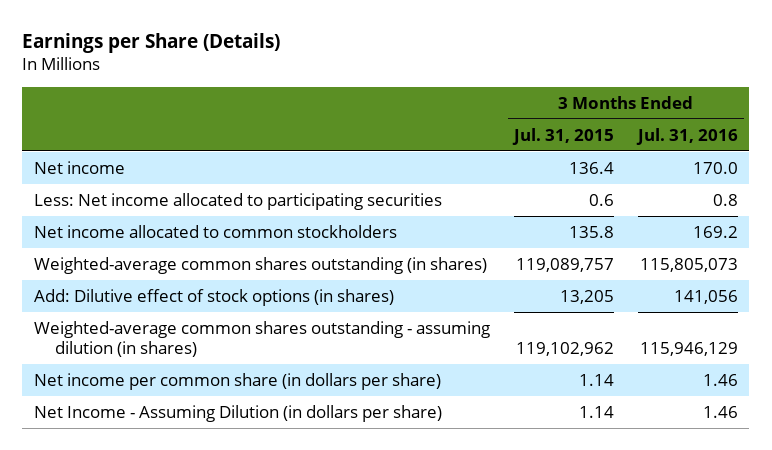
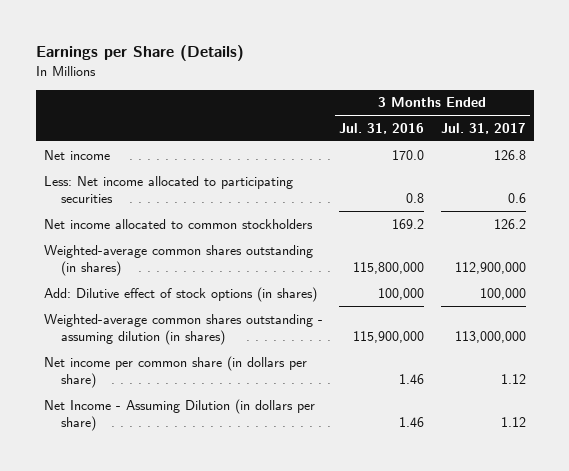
[511,127,614,145] Jul. 31, 2015 -> none
none -> [440,122,526,134] Jul. 31, 2017
[639,257,738,272] 115,805,073 -> [353,261,425,274] 115,800,000
[673,289,738,304] 141,056 -> [378,287,425,300] 100,000
[639,342,738,357] 115,946,129 -> [353,330,425,343] 115,900,000

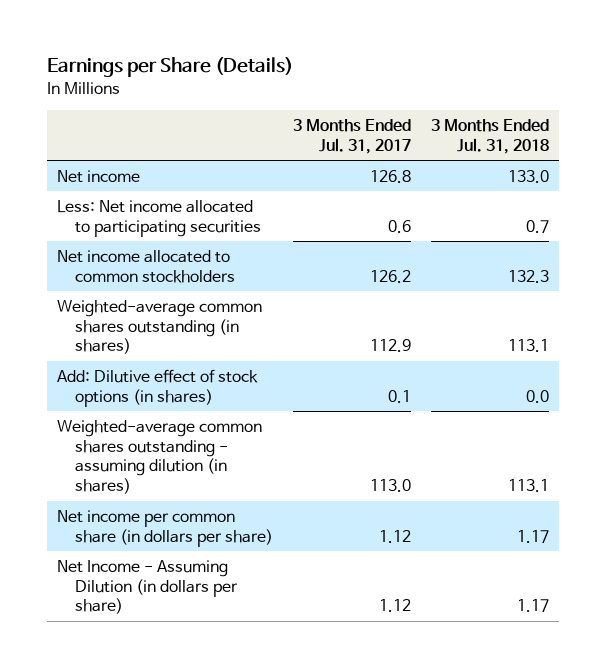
[339,122,425,134] Jul. 31, 2016 -> none
none -> [430,119,549,155] 3 Months Ended Jul. 31, 2018
[454,261,526,274] 112,900,000 -> [369,339,411,353] 112.9
[479,287,526,300] 100,000 -> [387,389,411,403] 0.1
[454,330,526,343] 113,000,000 -> [369,479,411,493] 113.0

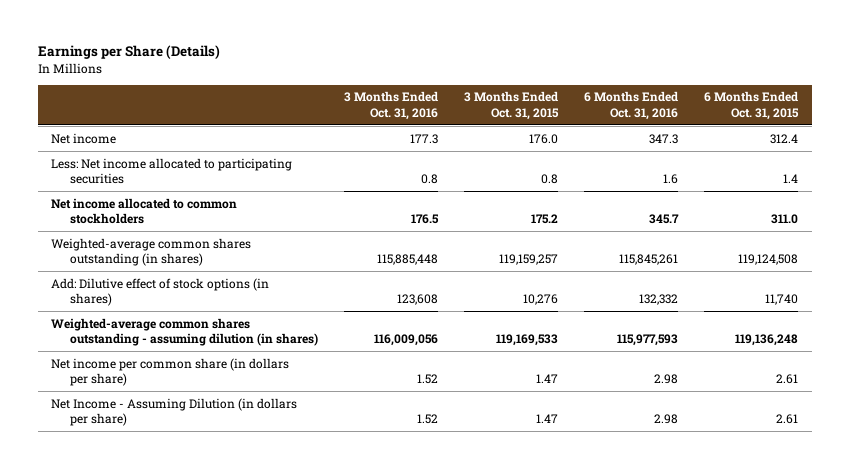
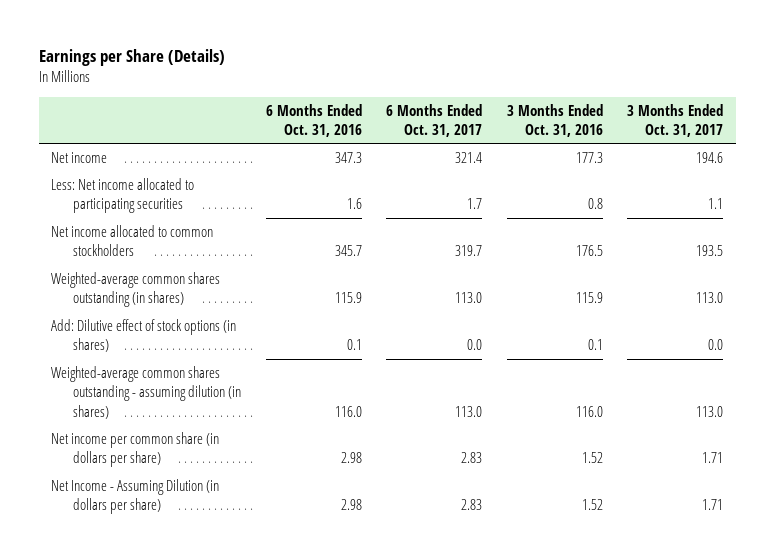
[464,91,560,120] 3 Months Ended Oct. 31, 2015 -> none
[704,91,800,120] 6 Months Ended Oct. 31, 2015 -> none
none -> [386,103,483,137] 6 Months Ended Oct. 31, 2017
none -> [627,103,724,137] 3 Months Ended Oct. 31, 2017
[376,253,438,265] 115,885,448 -> [575,292,603,304] 115.9
[619,253,679,265] 115,845,261 -> [334,292,362,304] 115.9
[396,293,438,305] 123,608 -> [587,339,603,351] 0.1
[639,293,679,305] 132,332 -> [346,339,362,351] 0.1
[373,333,438,346] 116,009,056 -> [575,405,603,417] 116.0
[617,333,679,346] 115,977,593 -> [334,405,362,417] 116.0

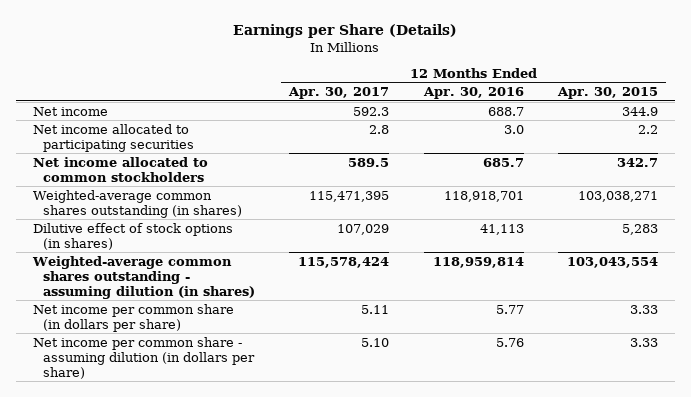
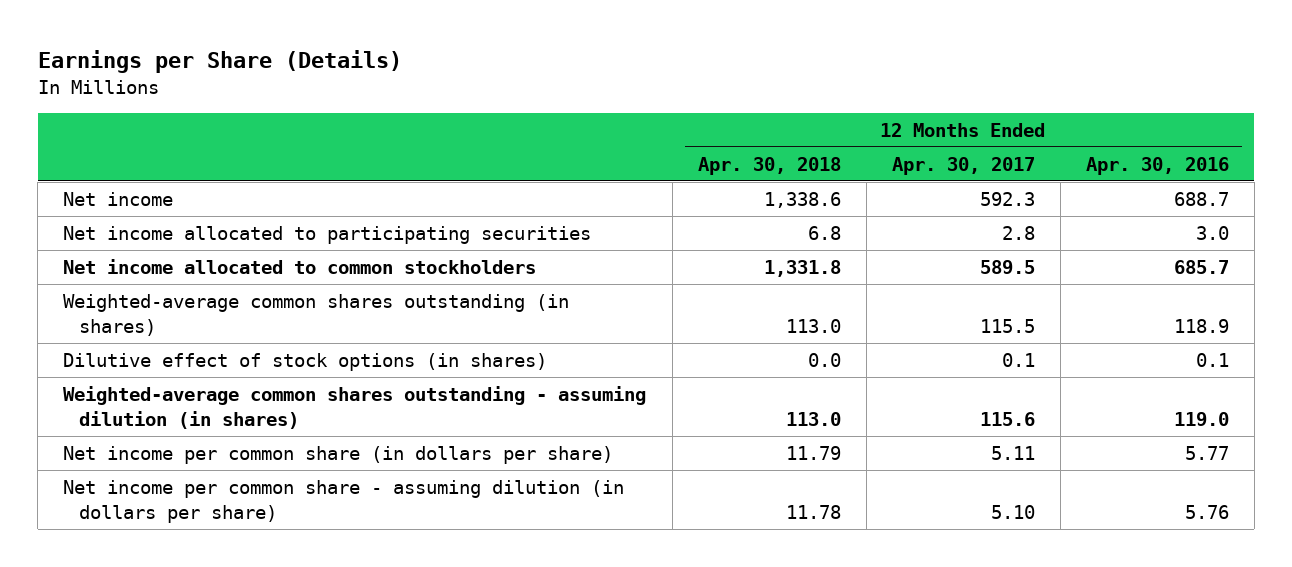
[556,87,658,100] Apr. 30, 2015 -> none
none -> [697,156,841,175] Apr. 30, 2018
[309,190,390,202] 115,471,395 -> [979,318,1035,333] 115.5
[443,190,524,202] 118,918,701 -> [1173,318,1229,333] 118.9
[337,223,390,235] 107,029 -> [1001,352,1035,367] 0.1
[479,223,524,235] 41,113 -> [1195,352,1229,367] 0.1
[298,256,390,268] 115,578,424 -> [979,411,1035,426] 115.6
[432,256,524,268] 118,959,814 -> [1173,411,1229,426] 119.0

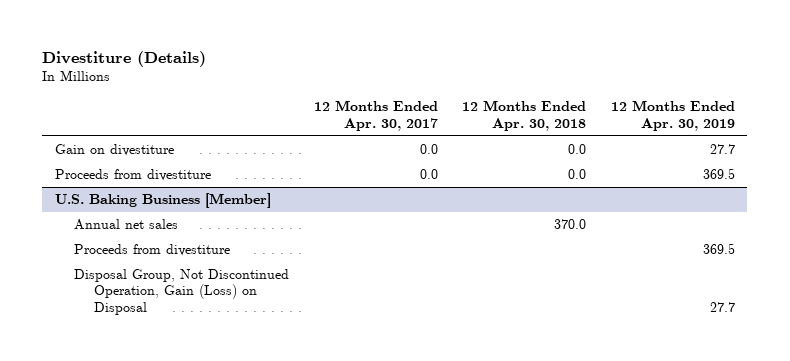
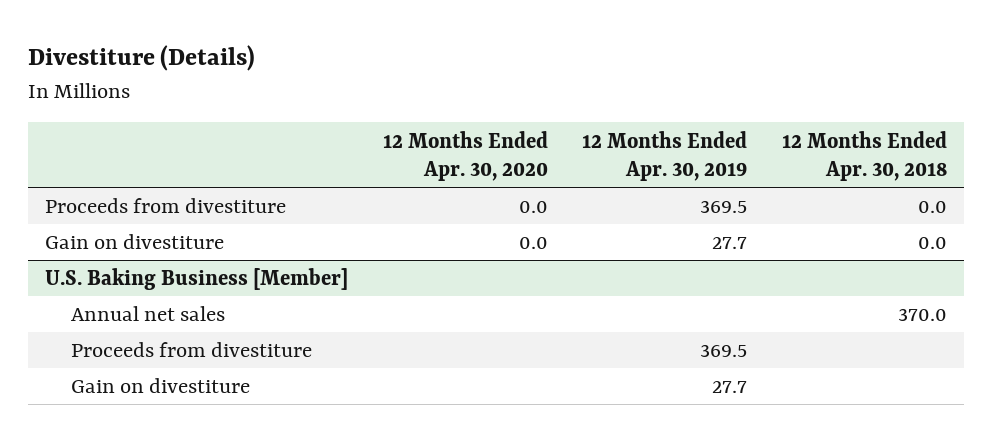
[313,100,438,131] 12 Months Ended Apr. 30, 2017 -> none
none -> [382,130,548,182] 12 Months Ended Apr. 30, 2020
[54,144,174,157] Gain on divestiture -> [45,234,225,250] Gain on divestiture
[74,269,290,315] Disposal Group, Not Discontinued Operation, Gain (Loss) on Disposal -> [71,378,251,394] Gain on divestiture

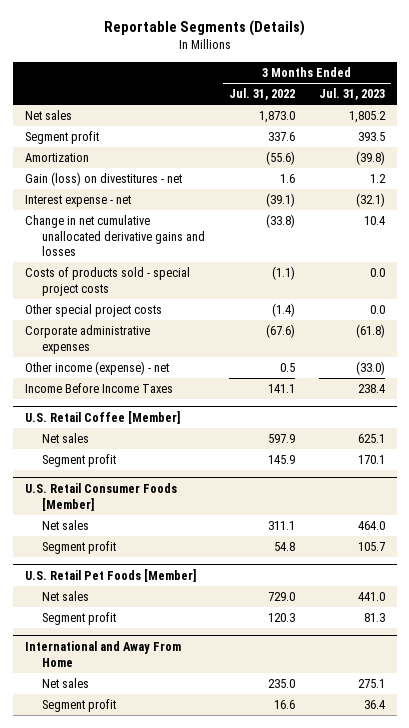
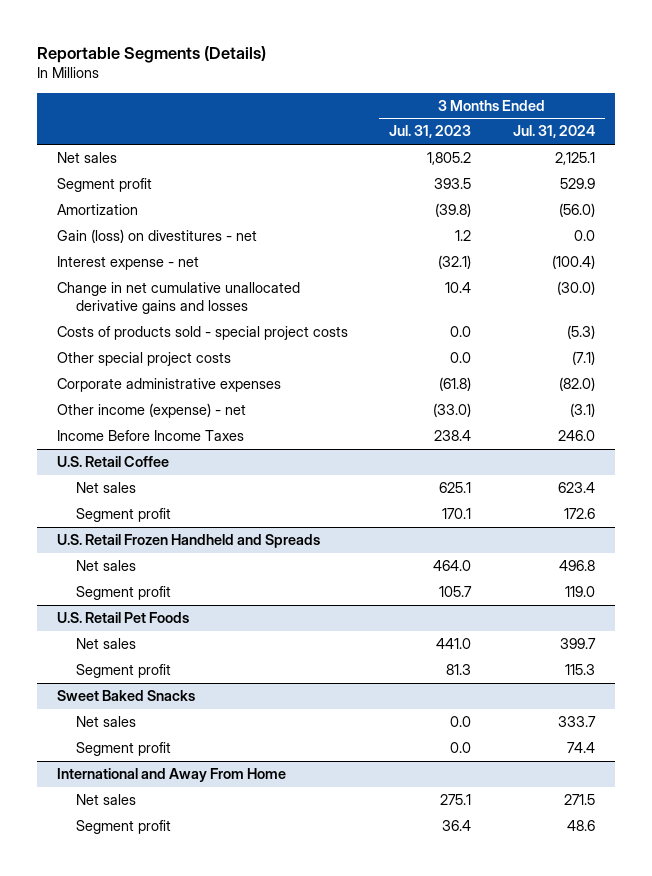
[228,88,295,101] Jul. 31, 2022 -> none
none -> [512,125,595,139] Jul. 31, 2024
[24,410,180,424] U.S. Retail Coffee [Member] -> [57,456,170,468] U.S. Retail Coffee
[24,482,177,511] U.S. Retail Consumer Foods [Member] -> none
none -> [57,534,321,549] U.S. Retail Frozen Handheld and Spreads
[24,568,196,582] U.S. Retail Pet Foods [Member] -> [57,612,190,624] U.S. Retail Pet Foods
none -> [57,690,196,702] Sweet Baked Snacks
none -> [76,716,137,728] Net sales
none -> [76,742,172,757] Segment profit

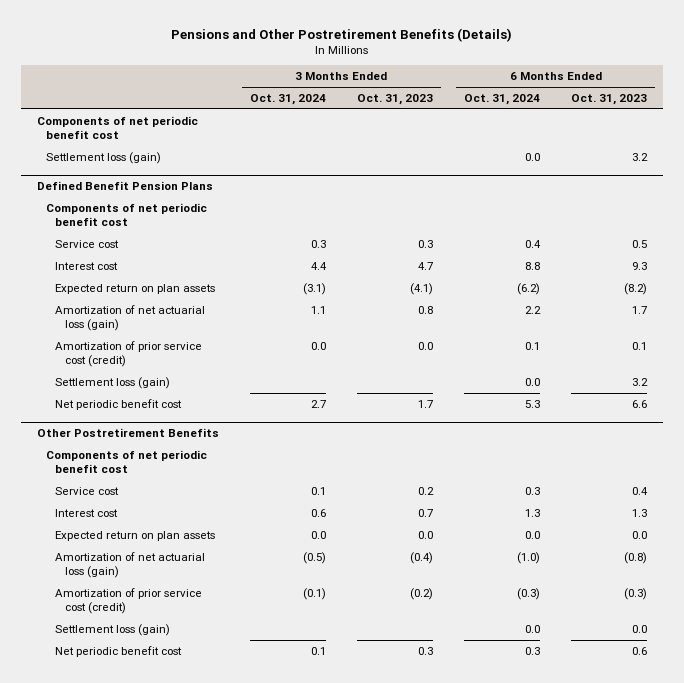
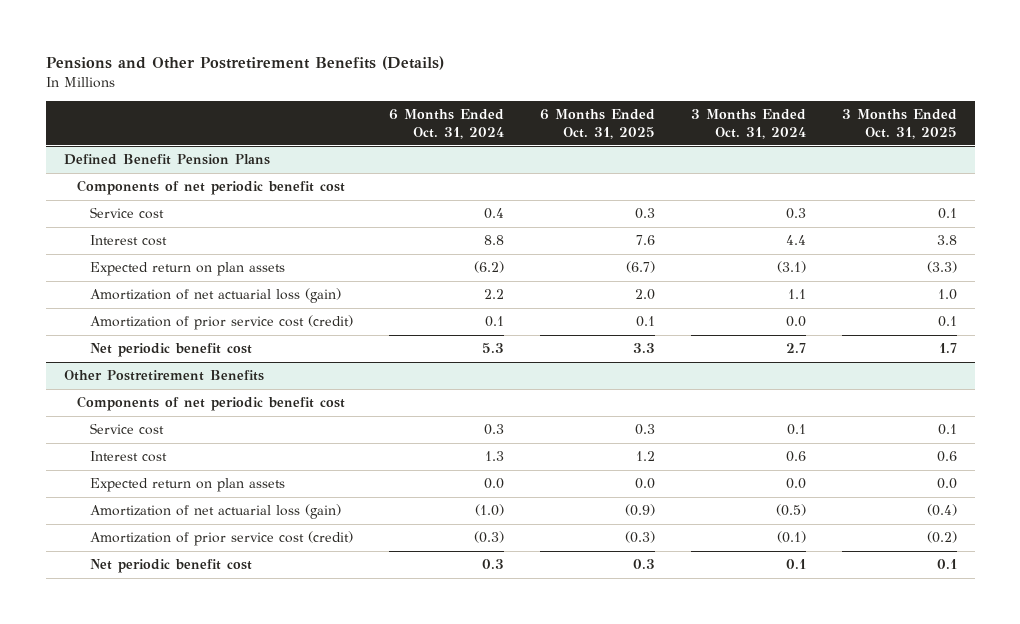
[356,93,433,105] Oct. 31, 2023 -> none
[571,93,648,105] Oct. 31, 2023 -> none
none -> [539,108,655,139] 6 Months Ended Oct. 31, 2025
none -> [841,108,957,139] 3 Months Ended Oct. 31, 2025
[36,115,198,140] Components of net periodic benefit cost -> none
[46,151,162,164] Settlement loss (gain) -> none
[55,376,171,389] Settlement loss (gain) -> none
[55,623,171,636] Settlement loss (gain) -> none

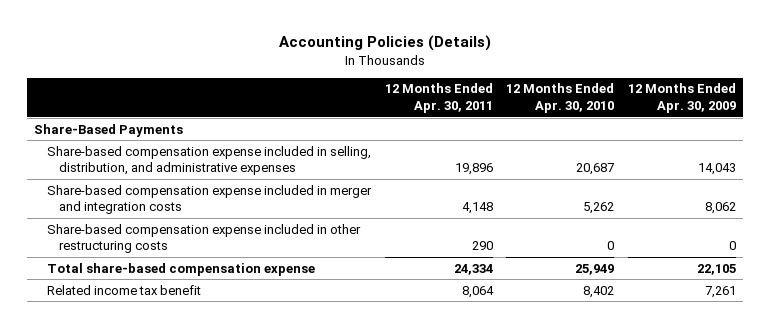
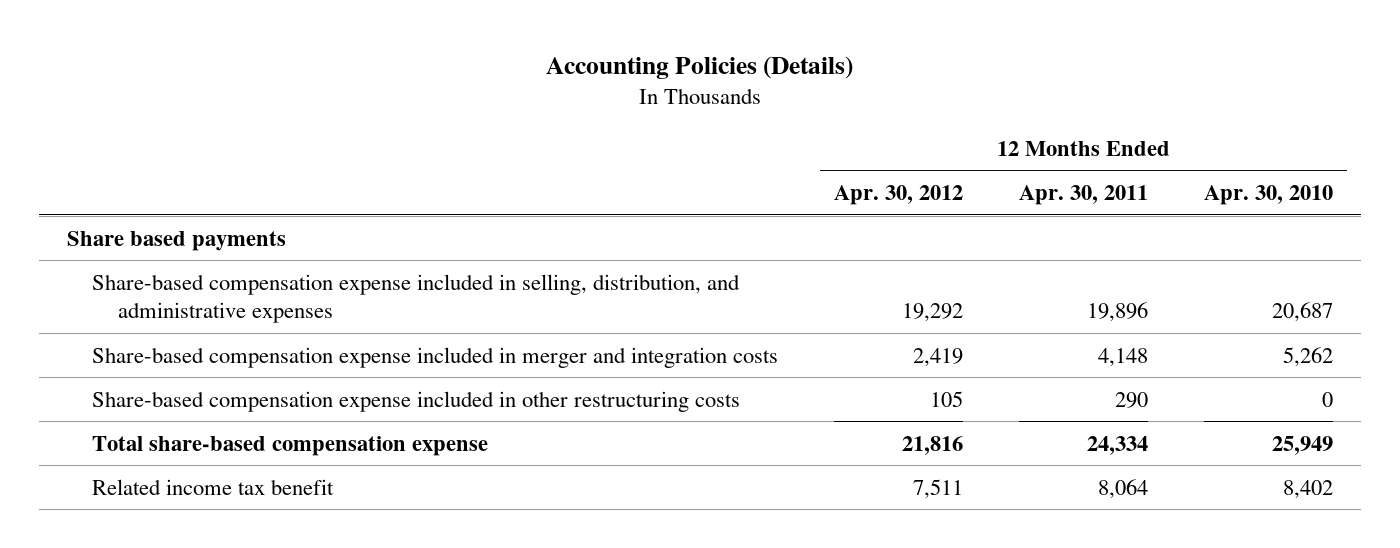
[627,83,736,113] 12 Months Ended Apr. 30, 2009 -> none
none -> [834,185,964,206] Apr. 30, 2012
[34,123,184,137] Share-Based Payments -> [67,230,287,251] Share based payments

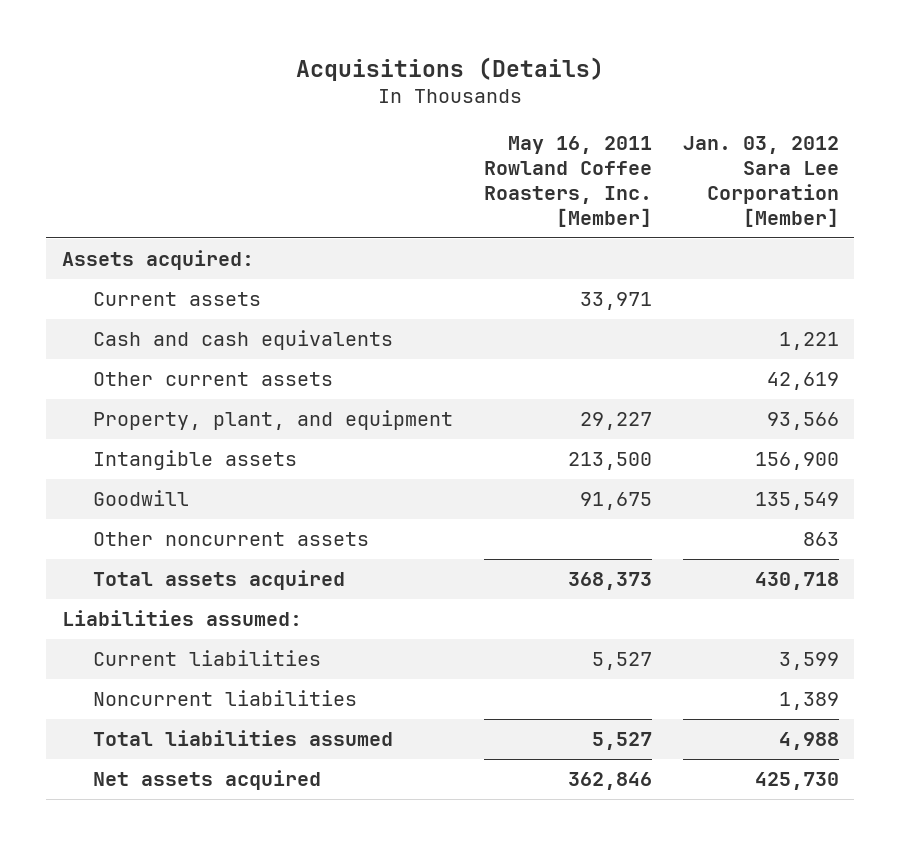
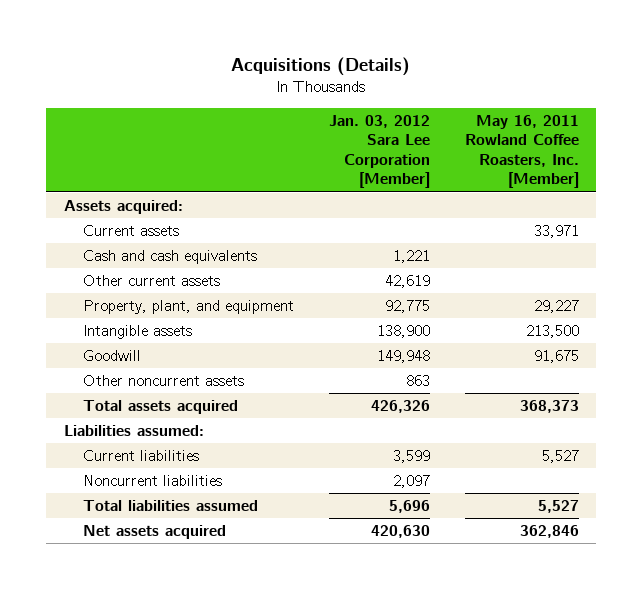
[766,411,839,430] 93,566 -> [384,300,430,314] 92,775
[754,451,839,470] 156,900 -> [376,325,430,339] 138,900
[754,491,839,510] 135,549 -> [376,350,430,364] 149,948
[754,571,839,590] 430,718 -> [370,400,430,414] 426,326
[778,691,839,710] 1,389 -> [392,475,430,489] 2,097
[778,731,839,750] 4,988 -> [388,500,430,514] 5,696
[754,771,839,790] 425,730 -> [370,525,430,539] 420,630

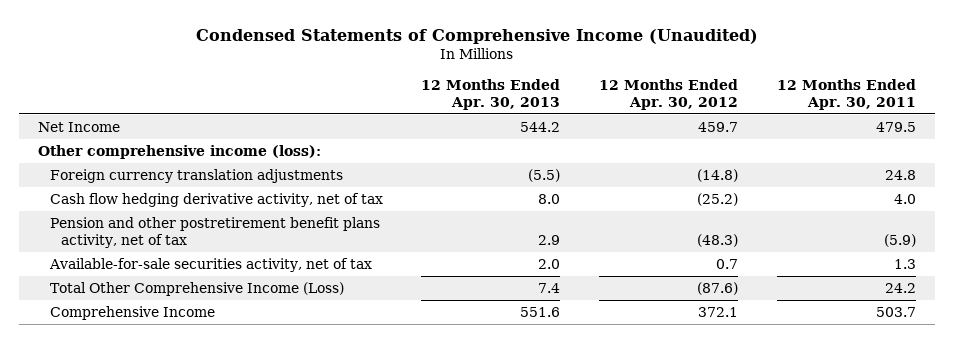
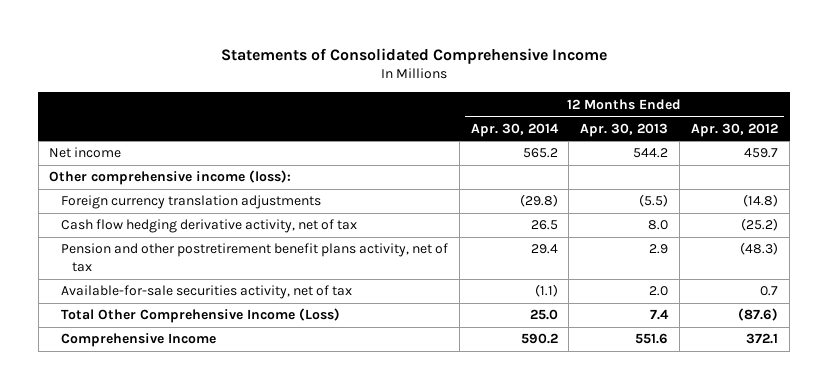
[196,28,759,44] Condensed Statements of Comprehensive Income (Unaudited) -> [220,47,607,64] Statements of Consolidated Comprehensive Income
[776,78,916,110] 12 Months Ended Apr. 30, 2011 -> none
none -> [470,122,559,137] Apr. 30, 2014
[38,121,121,132] Net Income -> [49,147,122,159] Net income

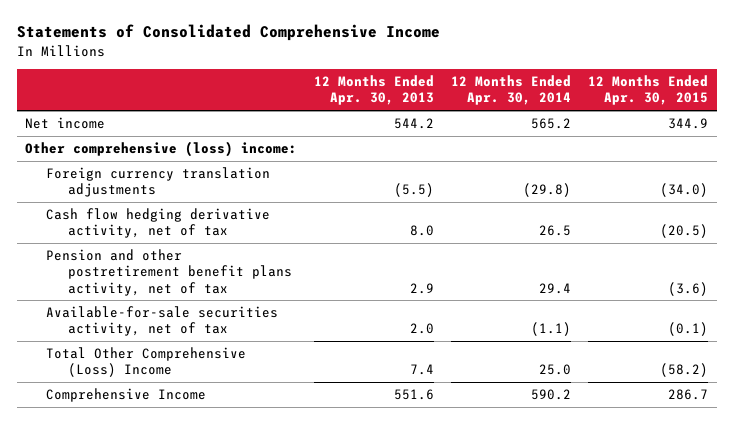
[691,122,779,137] Apr. 30, 2012 -> none
none -> [588,75,709,106] 12 Months Ended Apr. 30, 2015
[49,170,292,186] Other comprehensive income (loss): -> [25,141,298,158] Other comprehensive (loss) income:
[60,308,340,324] Total Other Comprehensive Income (Loss) -> [46,347,247,378] Total Other Comprehensive (Loss) Income

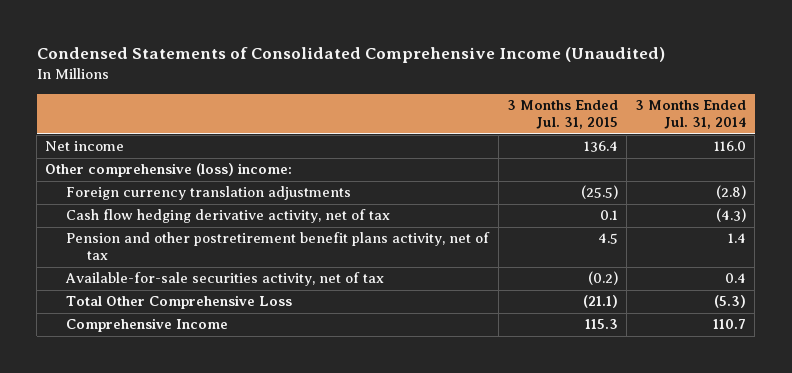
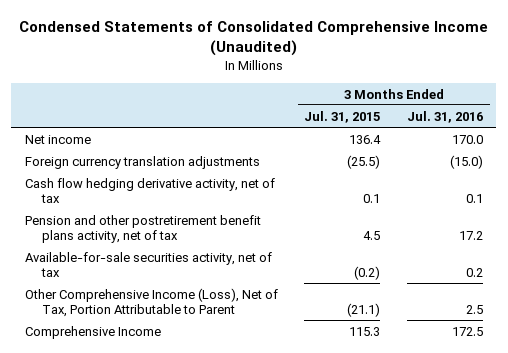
[635,100,747,130] 3 Months Ended Jul. 31, 2014 -> none
none -> [407,110,484,123] Jul. 31, 2016
[45,163,293,178] Other comprehensive (loss) income: -> none
[66,295,293,310] Total Other Comprehensive Loss -> [24,287,278,318] Other Comprehensive Income (Loss), Net of Tax, Portion Attributable to Parent

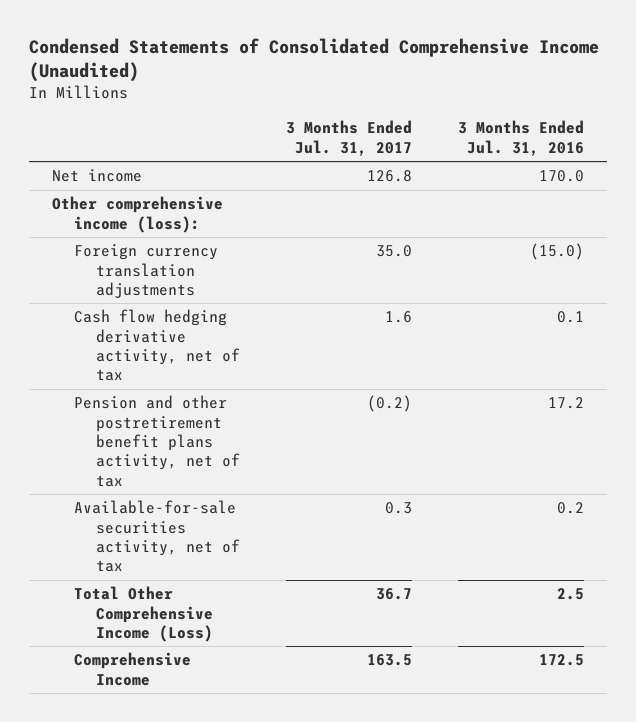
[304,110,381,123] Jul. 31, 2015 -> none
none -> [286,120,413,156] 3 Months Ended Jul. 31, 2017
none -> [51,196,223,233] Other comprehensive income (loss):
[24,287,278,318] Other Comprehensive Income (Loss), Net of Tax, Portion Attributable to Parent -> [73,586,214,642] Total Other Comprehensive Income (Loss)

